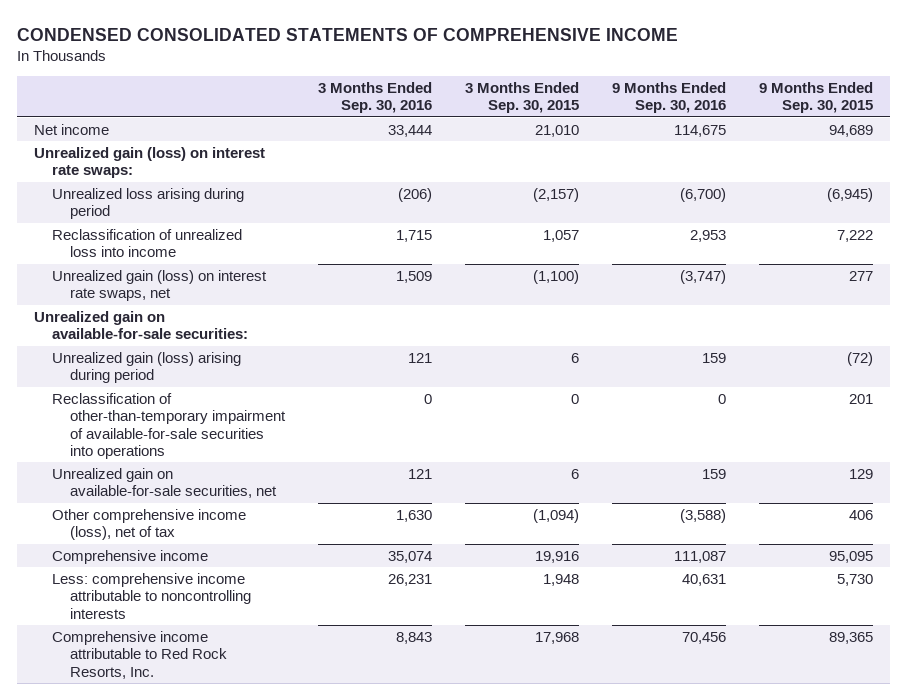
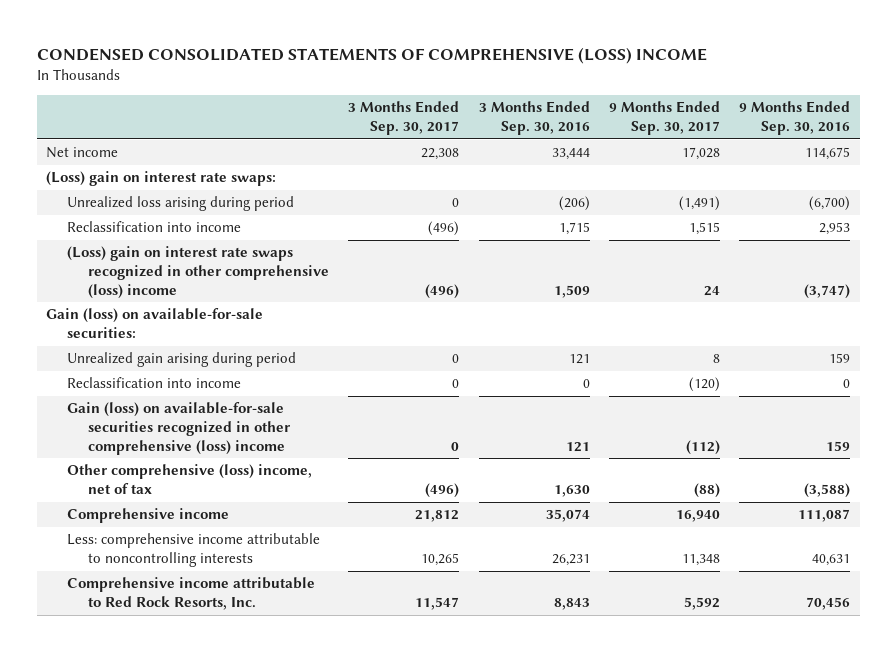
[17,27,679,41] CONDENSED CONSOLIDATED STATEMENTS OF COMPREHENSIVE INCOME -> [36,46,707,64] CONDENSED CONSOLIDATED STATEMENTS OF COMPREHENSIVE (LOSS) INCOME
[465,81,580,114] 3 Months Ended Sep. 30, 2015 -> none
[759,81,874,114] 9 Months Ended Sep. 30, 2015 -> none
none -> [348,101,460,135] 3 Months Ended Sep. 30, 2017
none -> [608,101,720,135] 9 Months Ended Sep. 30, 2017
[33,146,265,179] Unrealized gain (loss) on interest rate swaps: -> [46,171,277,187] (Loss) gain on interest rate swaps:
[52,392,287,459] Reclassification of other-than-temporary impairment of available-for-sale securities into operations -> none
[52,228,243,258] Reclassification of unrealized loss into income -> [67,221,242,233] Reclassification into income
[52,269,268,302] Unrealized gain (loss) on interest rate swaps, net -> [67,246,330,299] (Loss) gain on interest rate swaps recognized in other comprehensive (loss) income
[33,310,249,340] Unrealized gain on available-for-sale securities: -> [46,308,264,339] Gain (loss) on available-for-sale securities:
[52,351,242,384] Unrealized gain (loss) arising during period -> [67,352,297,368] Unrealized gain arising during period
none -> [67,377,242,389] Reclassification into income
[52,467,278,499] Unrealized gain on available-for-sale securities, net -> [67,402,291,455] Gain (loss) on available-for-sale securities recognized in other comprehensive (loss) income
[52,508,247,541] Other comprehensive income (loss), net of tax -> [67,464,313,495] Other comprehensive (loss) income, net of tax

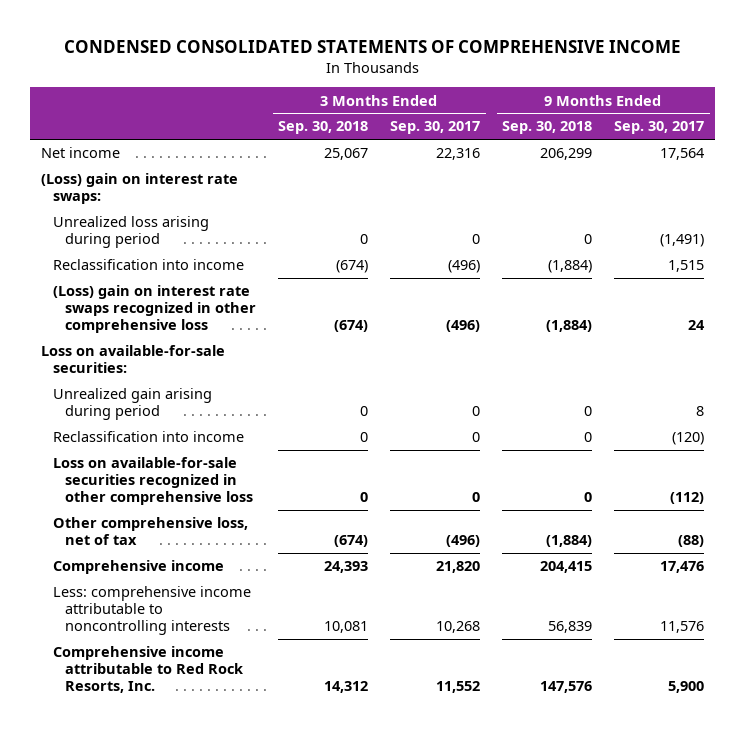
[36,46,707,64] CONDENSED CONSOLIDATED STATEMENTS OF COMPREHENSIVE (LOSS) INCOME -> [63,40,681,54] CONDENSED CONSOLIDATED STATEMENTS OF COMPREHENSIVE INCOME
[478,101,590,135] 3 Months Ended Sep. 30, 2016 -> none
[739,101,851,135] 9 Months Ended Sep. 30, 2016 -> none
none -> [278,121,369,135] Sep. 30, 2018
none -> [502,121,593,135] Sep. 30, 2018
[421,148,460,161] 22,308 -> [436,148,481,161] 22,316
[681,147,720,161] 17,028 -> [660,148,705,161] 17,564
[67,246,330,299] (Loss) gain on interest rate swaps recognized in other comprehensive (loss) income -> [53,285,257,334] (Loss) gain on interest rate swaps recognized in other comprehensive loss
[46,308,264,339] Gain (loss) on available-for-sale securities: -> [41,345,226,374] Loss on available-for-sale securities:
[67,402,291,455] Gain (loss) on available-for-sale securities recognized in other comprehensive (loss) income -> [53,457,254,506] Loss on available-for-sale securities recognized in other comprehensive loss
[67,464,313,495] Other comprehensive (loss) income, net of tax -> [53,517,249,546] Other comprehensive loss, net of tax
[415,510,460,523] 21,812 -> [436,561,481,574] 21,820
[675,510,720,523] 16,940 -> [660,561,705,574] 17,476
[421,553,460,567] 10,265 -> [436,621,481,634] 10,268
[681,554,720,567] 11,348 -> [660,621,705,634] 11,576
[415,597,460,611] 11,547 -> [436,681,481,694] 11,552
[683,597,720,611] 5,592 -> [668,681,705,694] 5,900

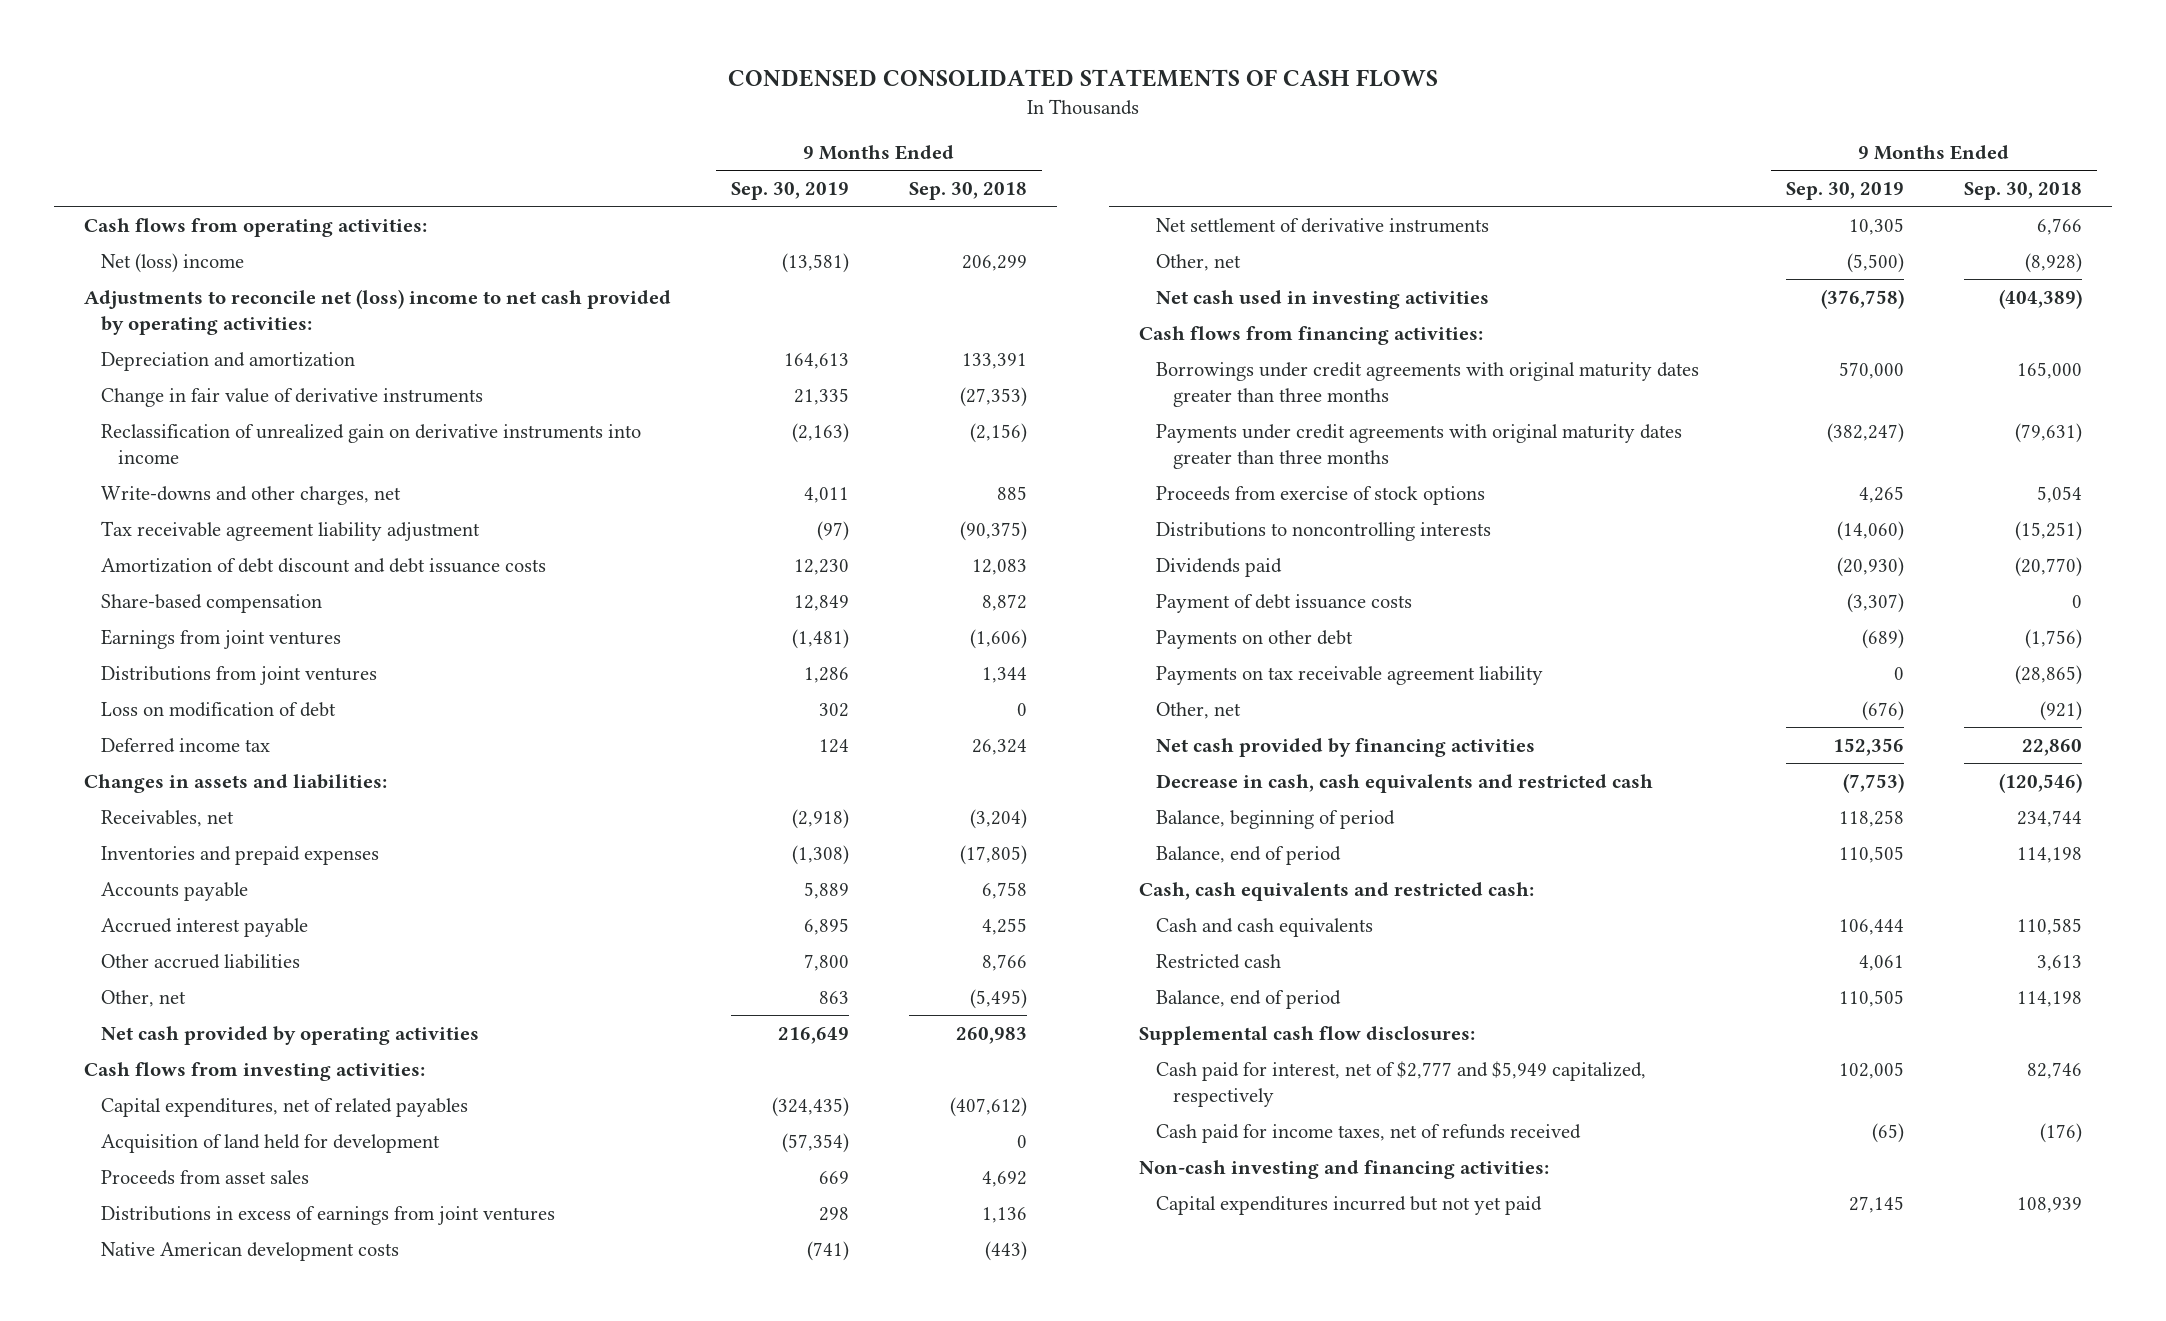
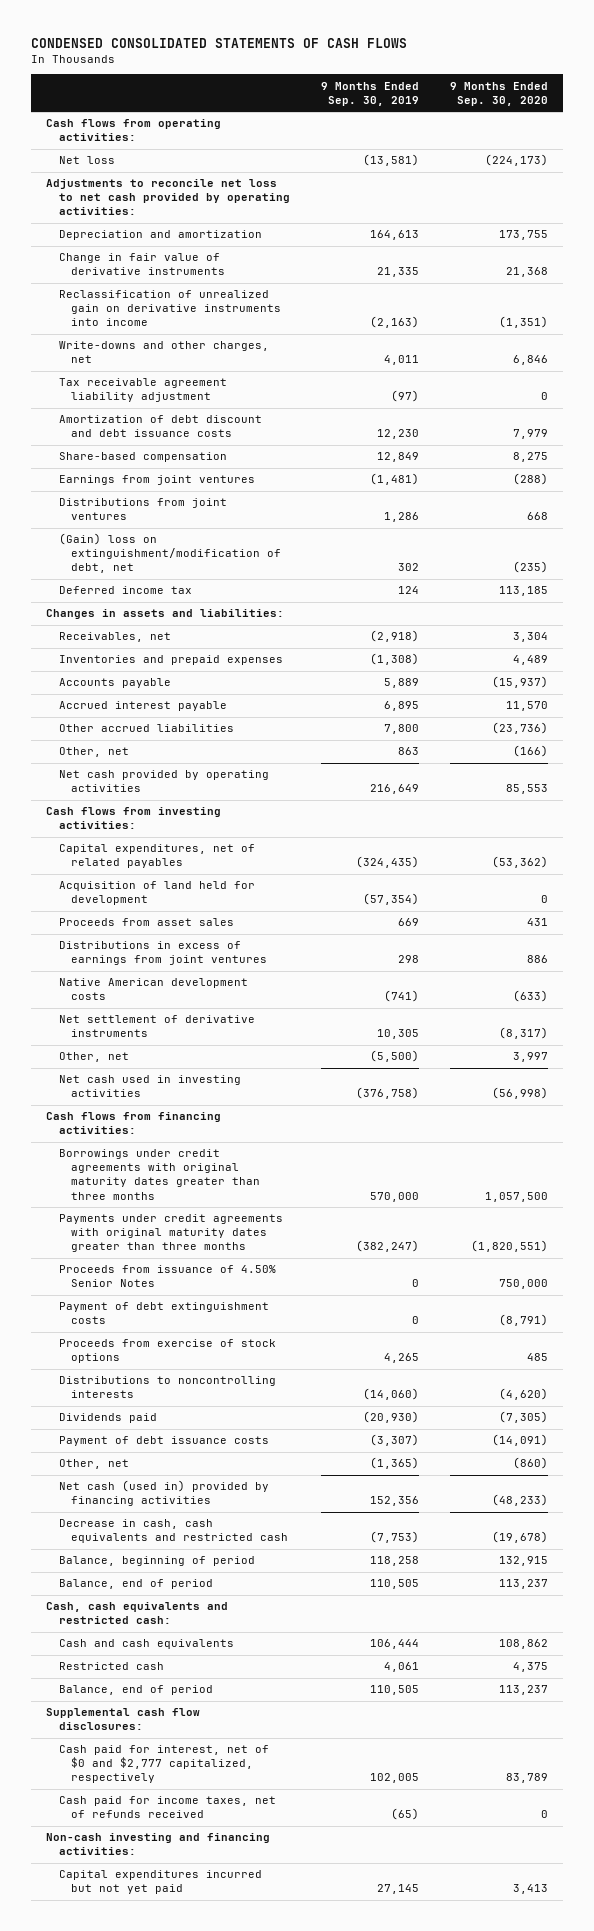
[909,181,1028,200] Sep. 30, 2018 -> none
none -> [449,81,548,106] 9 Months Ended Sep. 30, 2020
[100,252,244,273] Net (loss) income -> [58,156,115,165] Net loss
[83,288,671,335] Adjustments to reconcile net (loss) income to net cash provided by operating activities: -> [46,179,290,216] Adjustments to reconcile net loss to net cash provided by operating activities:
[100,701,336,717] Loss on modification of debt -> [58,533,282,574] (Gain) loss on extinguishment/modification of debt, net
none -> [58,1265,276,1288] Proceeds from issuance of 4.50% Senior Notes
none -> [58,1302,269,1325] Payment of debt extinguishment costs
[1155,629,1353,649] Payments on other debt -> none
[1155,665,1543,685] Payments on tax receivable agreement liability -> none
[1861,700,1904,721] (676) -> [369,1457,419,1470] (1,365)
[1155,737,1535,757] Net cash provided by financing activities -> [58,1480,269,1507] Net cash (used in) provided by financing activities
[1155,1060,1646,1107] Cash paid for interest, net of $2,777 and $5,949 capitalized, respectively -> [58,1745,269,1784] Cash paid for interest, net of $0 and $2,777 capitalized, respectively

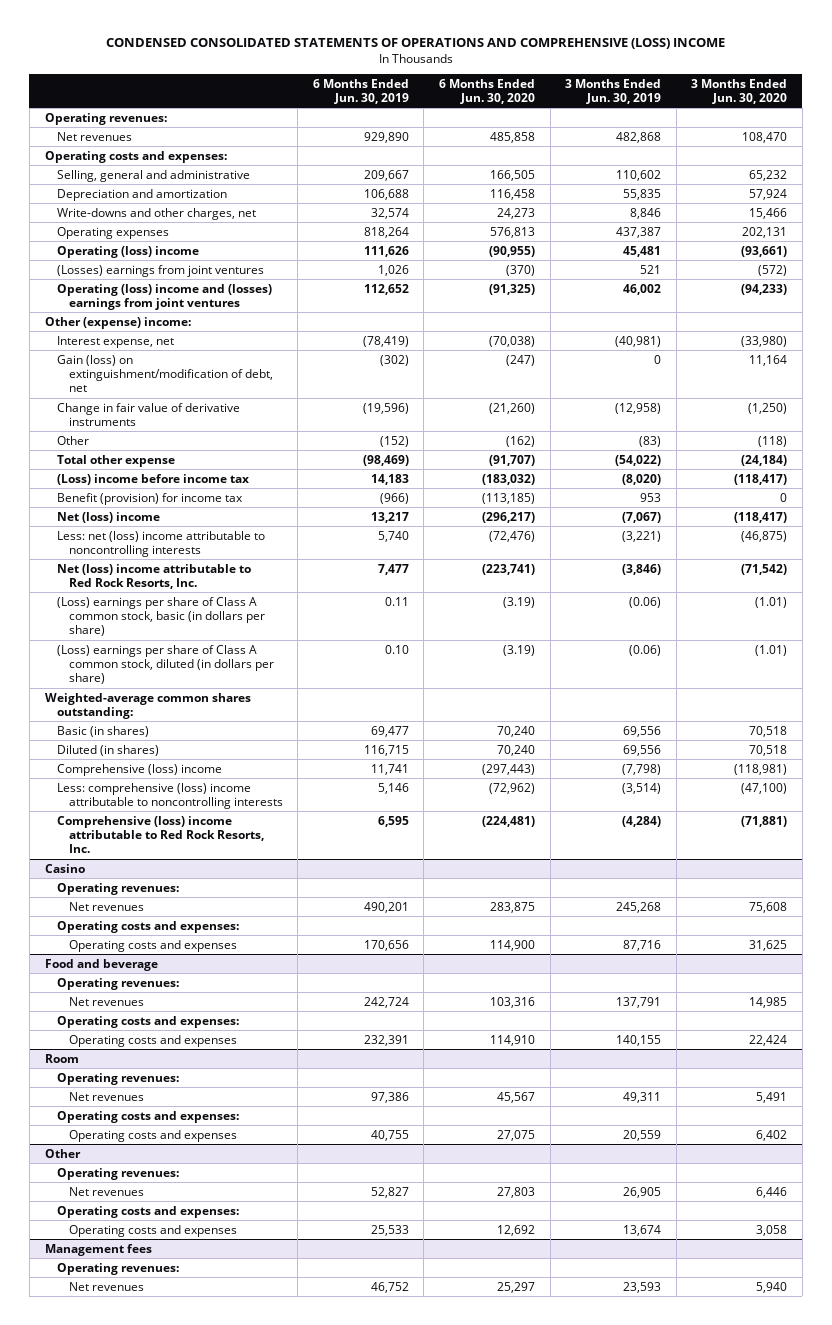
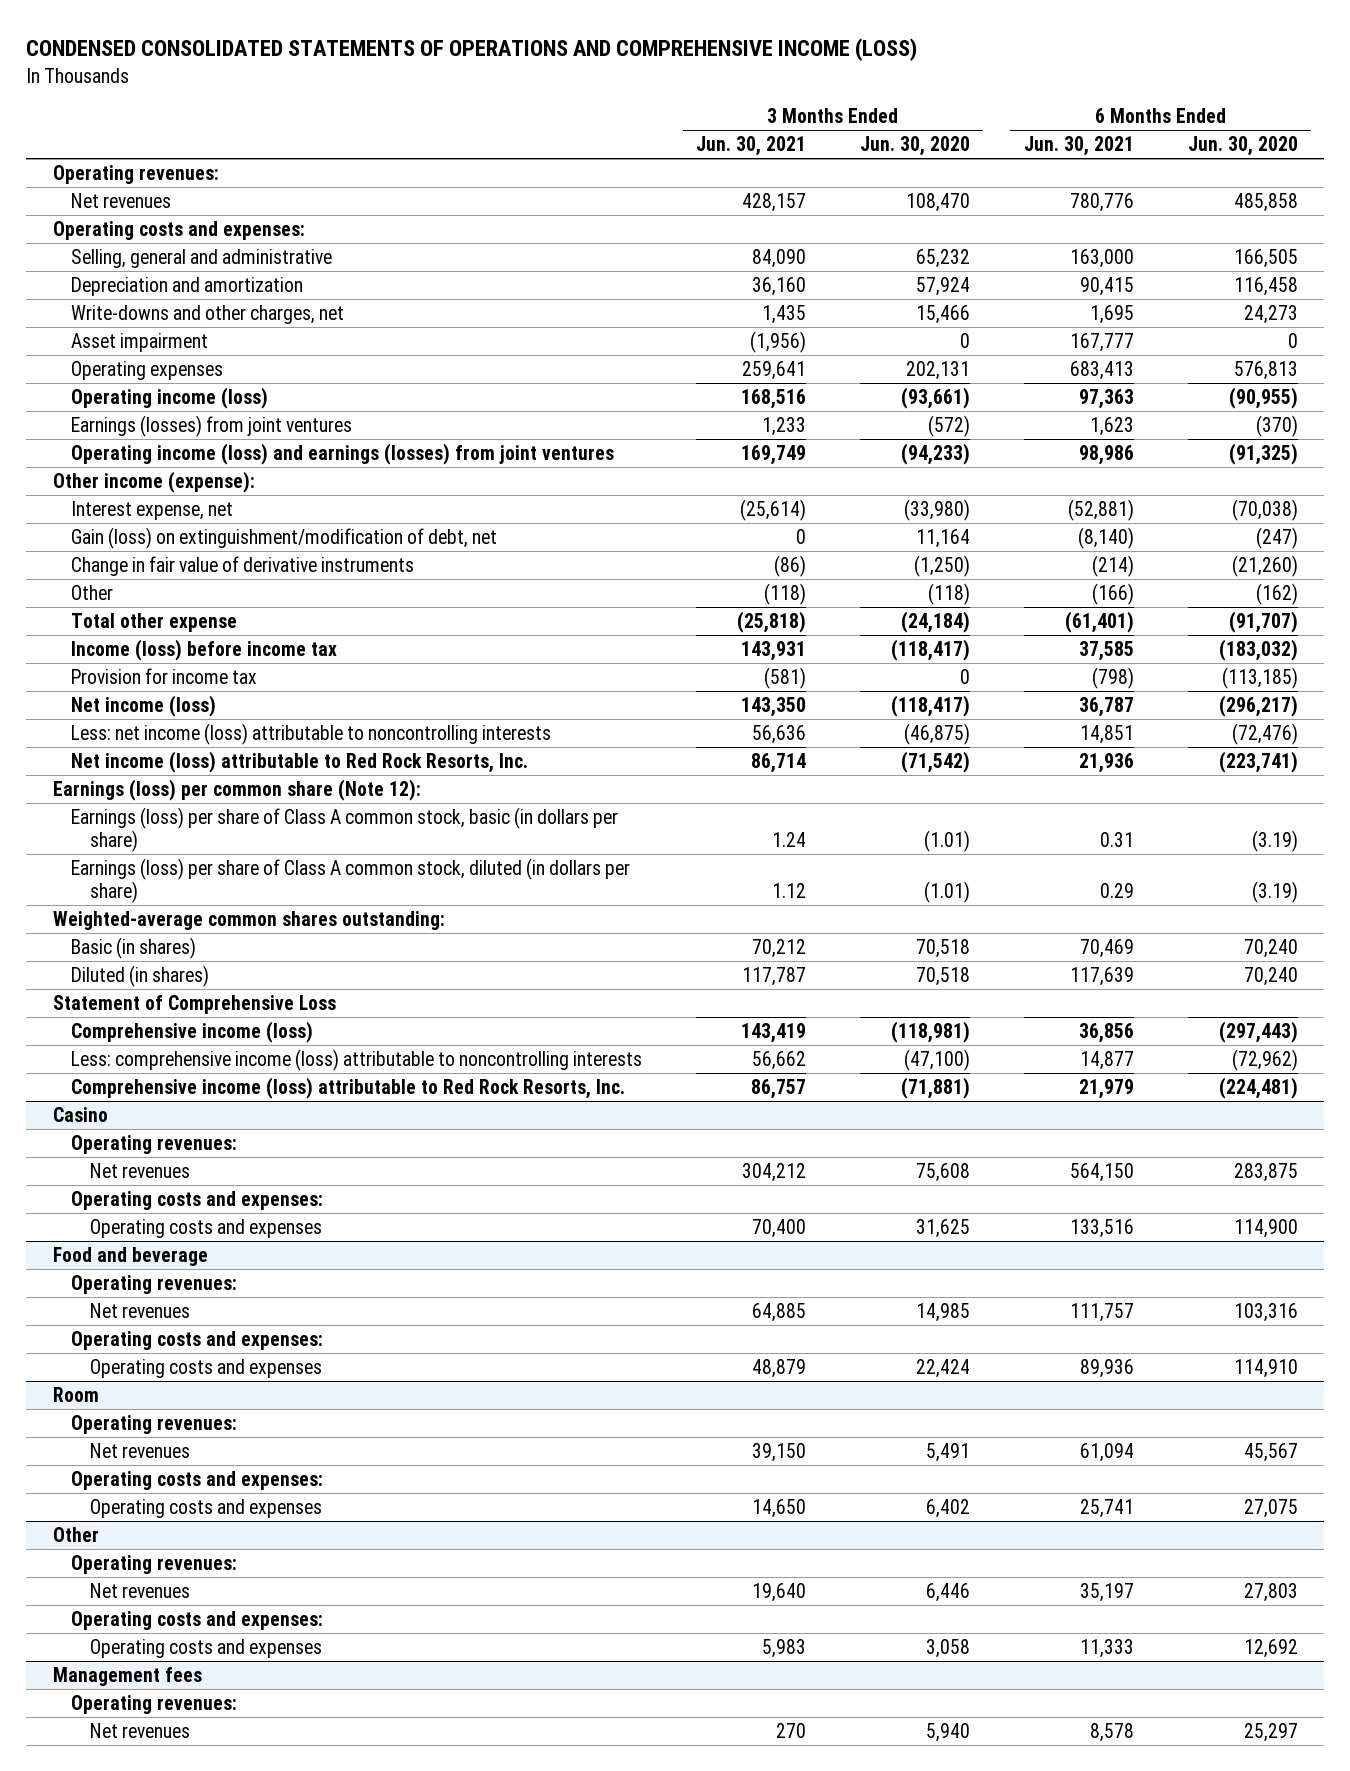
[105,38,725,50] CONDENSED CONSOLIDATED STATEMENTS OF OPERATIONS AND COMPREHENSIVE (LOSS) INCOME -> [25,38,917,62] CONDENSED CONSOLIDATED STATEMENTS OF OPERATIONS AND COMPREHENSIVE INCOME (LOSS)
[312,78,409,104] 6 Months Ended Jun. 30, 2019 -> none
[565,78,662,104] 3 Months Ended Jun. 30, 2019 -> none
none -> [696,136,807,157] Jun. 30, 2021
none -> [1023,136,1134,157] Jun. 30, 2021
none -> [71,332,209,352] Asset impairment
[56,245,199,258] Operating (loss) income -> [71,386,269,409] Operating income (loss)
[56,264,264,277] (Losses) earnings from joint ventures -> [71,414,353,437] Earnings (losses) from joint ventures
[56,283,272,310] Operating (loss) income and (losses) earnings from joint ventures -> [71,442,615,465] Operating income (loss) and earnings (losses) from joint ventures
[44,316,191,329] Other (expense) income: -> [52,470,255,493] Other income (expense):
[56,473,249,485] (Loss) income before income tax -> [71,638,338,661] Income (loss) before income tax
[56,492,243,505] Benefit (provision) for income tax -> [71,667,258,684] Provision for income tax
[56,511,160,523] Net (loss) income -> [71,694,217,717] Net income (loss)
[56,530,265,557] Less: net (loss) income attributable to noncontrolling interests -> [71,722,552,745] Less: net income (loss) attributable to noncontrolling interests
[56,563,251,589] Net (loss) income attributable to Red Rock Resorts, Inc. -> [71,750,529,773] Net income (loss) attributable to Red Rock Resorts, Inc.
none -> [52,778,421,801] Earnings (loss) per common share (Note 12):
[56,596,265,637] (Loss) earnings per share of Class A common stock, basic (in dollars per share) -> [71,806,619,852] Earnings (loss) per share of Class A common stock, basic (in dollars per share)
[56,644,274,685] (Loss) earnings per share of Class A common stock, diluted (in dollars per share) -> [71,857,631,903] Earnings (loss) per share of Class A common stock, diluted (in dollars per share)
none -> [52,994,336,1014] Statement of Comprehensive Loss
[56,763,222,776] Comprehensive (loss) income -> [71,1020,314,1043] Comprehensive income (loss)
[56,782,283,809] Less: comprehensive (loss) income attributable to noncontrolling interests -> [71,1048,643,1071] Less: comprehensive income (loss) attributable to noncontrolling interests
[56,815,264,854] Comprehensive (loss) income attributable to Red Rock Resorts, Inc. -> [71,1076,626,1099] Comprehensive income (loss) attributable to Red Rock Resorts, Inc.

